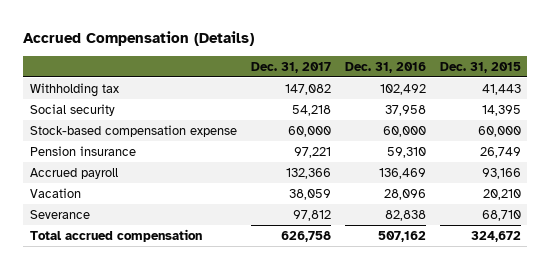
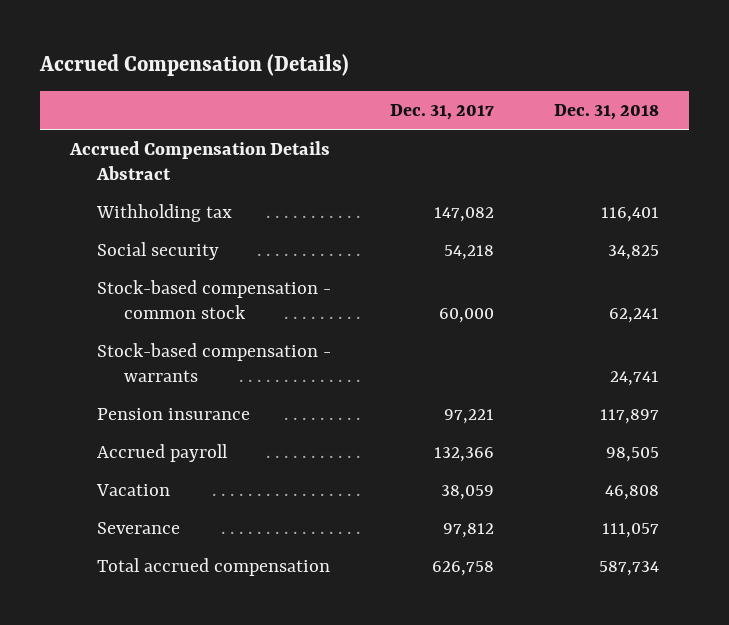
[344,61,426,73] Dec. 31, 2016 -> none
[439,61,521,73] Dec. 31, 2015 -> none
none -> [554,104,660,121] Dec. 31, 2018
none -> [68,140,330,180] Accrued Compensation Details Abstract
[30,124,238,137] Stock-based compensation expense -> [96,279,331,319] Stock-based compensation - common stock
none -> [96,342,331,382] Stock-based compensation - warrants

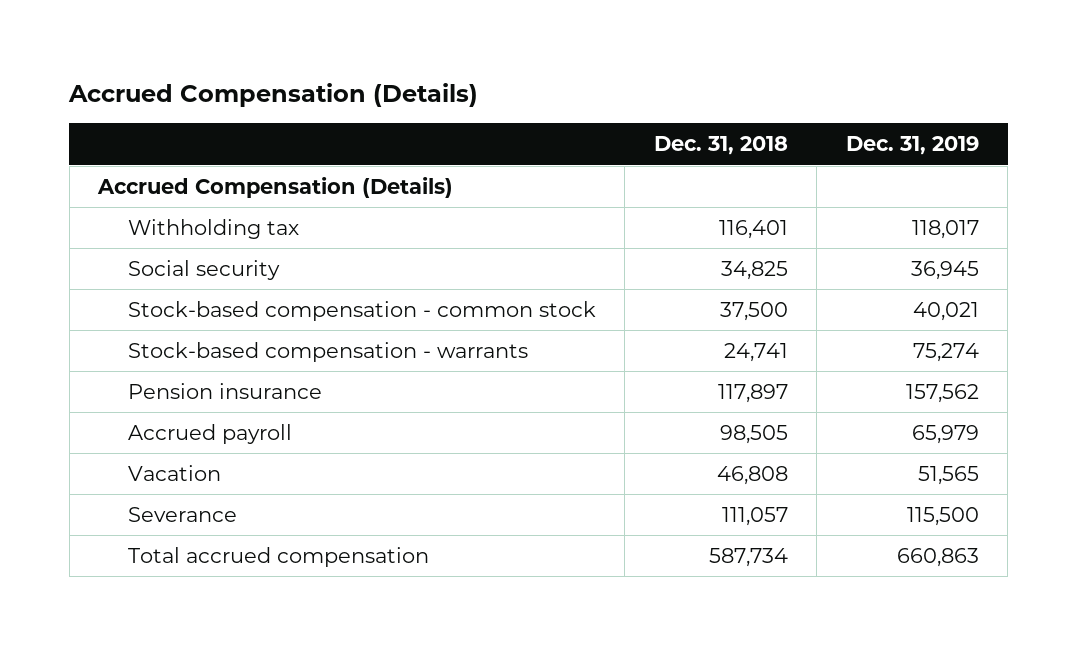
[390,104,495,121] Dec. 31, 2017 -> none
none -> [845,136,979,156] Dec. 31, 2019
[68,140,330,180] Accrued Compensation Details Abstract -> [97,177,454,199] Accrued Compensation (Details)
[609,307,660,323] 62,241 -> [719,302,788,322] 37,500

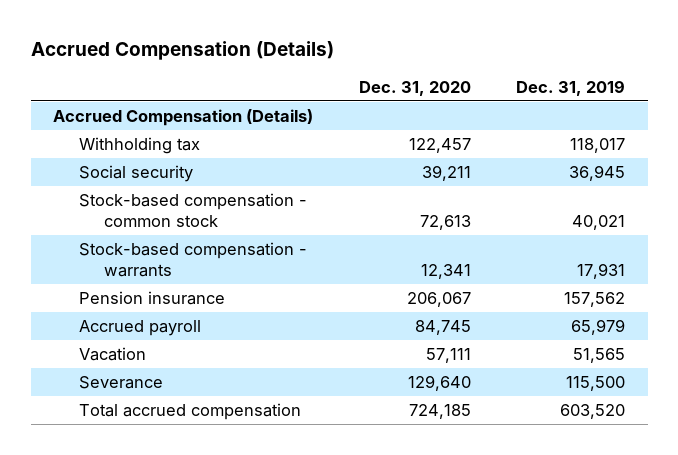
[653,136,788,156] Dec. 31, 2018 -> none
none -> [358,80,471,96] Dec. 31, 2020
[912,343,979,363] 75,274 -> [576,262,625,279] 17,931
[896,548,979,568] 660,863 -> [559,404,625,420] 603,520

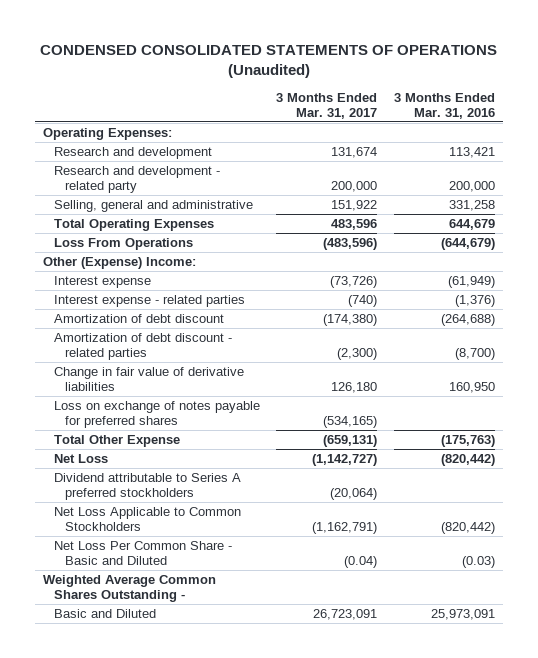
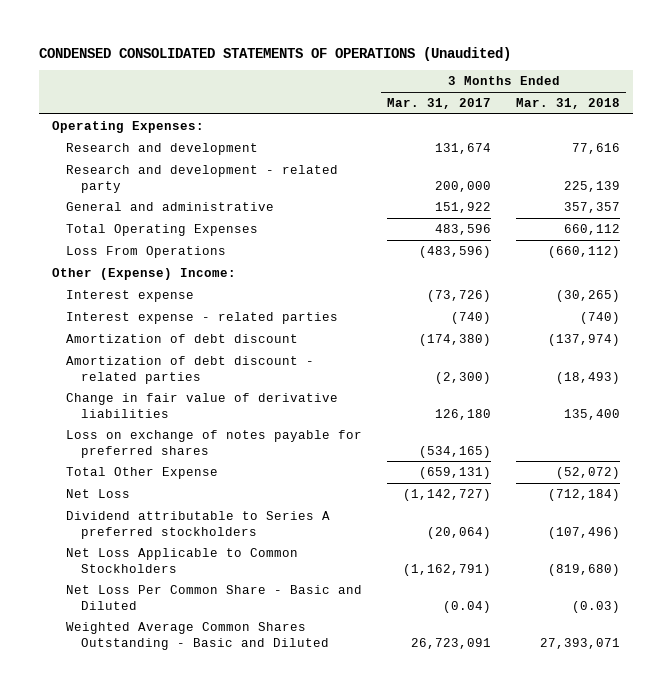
[393,92,495,119] 3 Months Ended Mar. 31, 2016 -> none
none -> [516,97,621,109] Mar. 31, 2018
[54,199,254,212] Selling, general and administrative -> [66,201,275,211] General and administrative
[43,574,217,602] Weighted Average Common Shares Outstanding - -> none
[54,608,157,618] Basic and Diluted -> [66,621,329,650] Weighted Average Common Shares Outstanding - Basic and Diluted

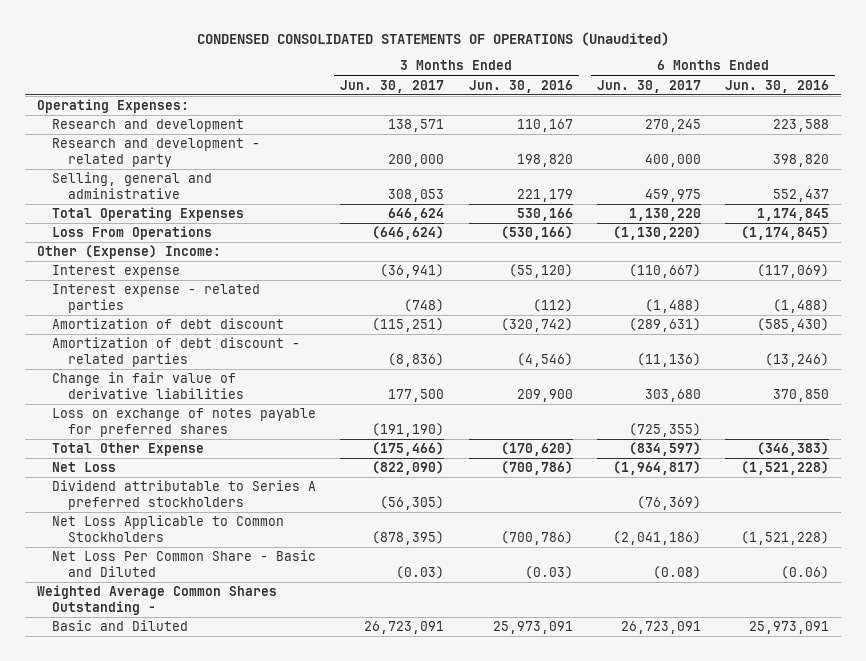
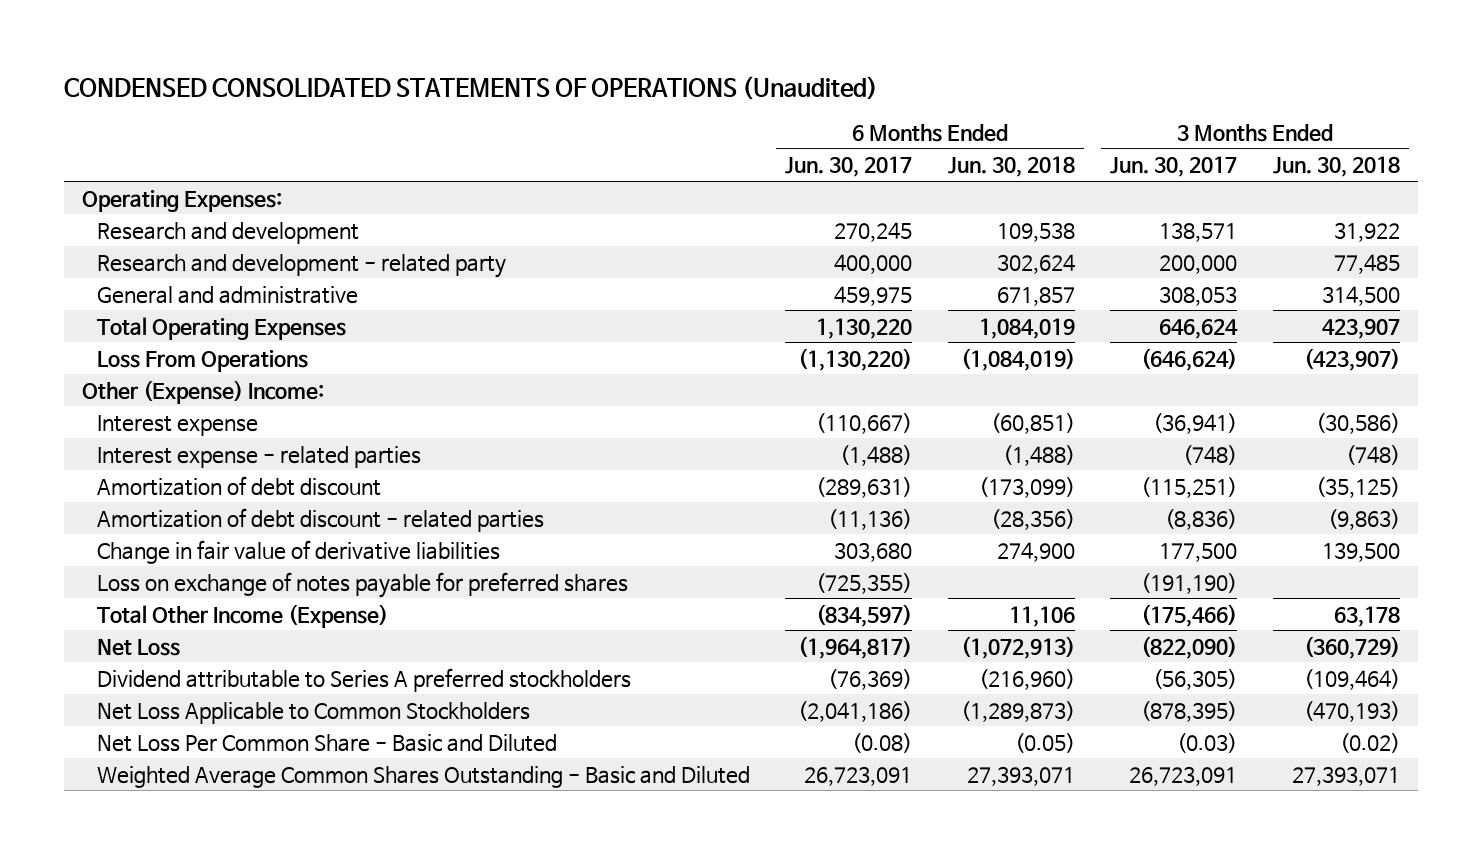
[468,79,573,93] Jun. 30, 2016 -> none
[724,79,829,93] Jun. 30, 2016 -> none
none -> [947,156,1075,178] Jun. 30, 2018
none -> [1272,156,1400,178] Jun. 30, 2018
[52,172,213,199] Selling, general and administrative -> [96,285,358,304] General and administrative
[52,443,205,457] Total Other Expense -> [96,603,388,628] Total Other Income (Expense)
[36,585,277,615] Weighted Average Common Shares Outstanding - -> none
[52,620,189,632] Basic and Diluted -> [96,765,750,788] Weighted Average Common Shares Outstanding - Basic and Diluted

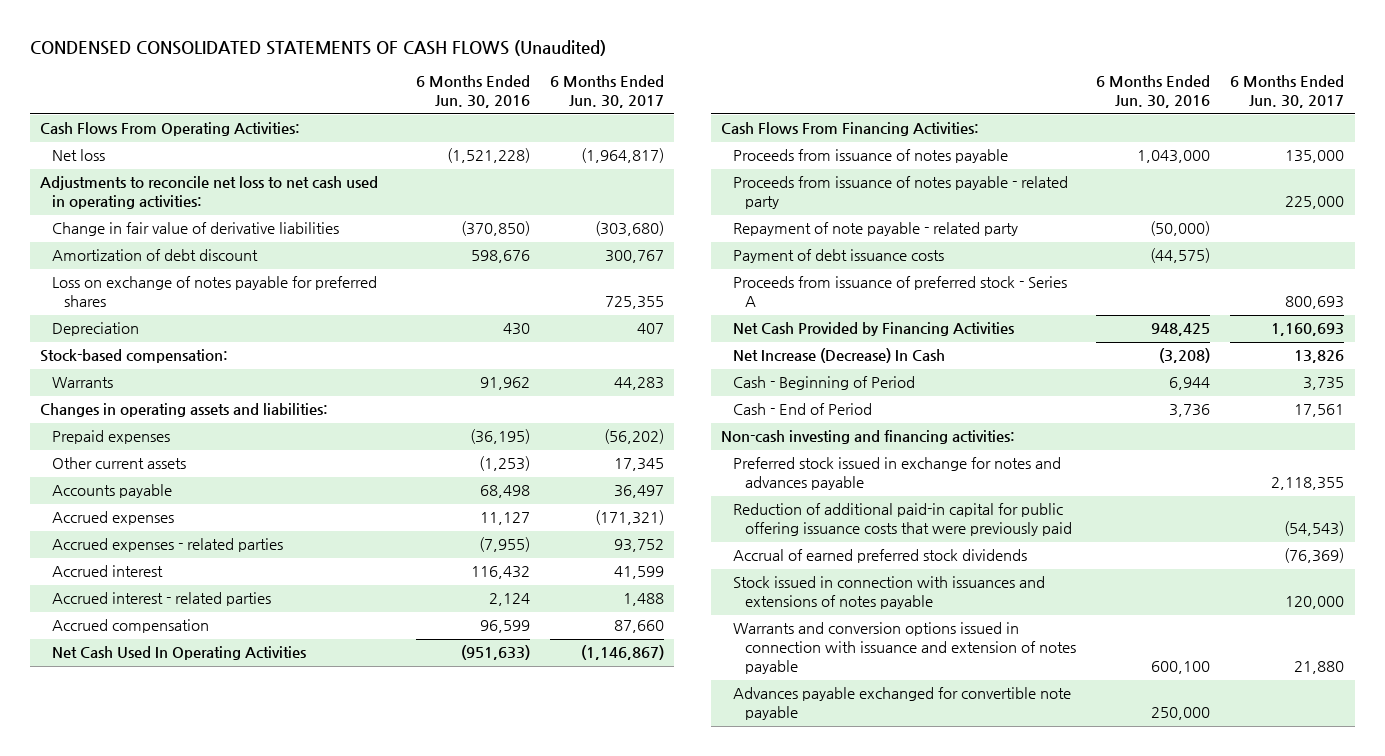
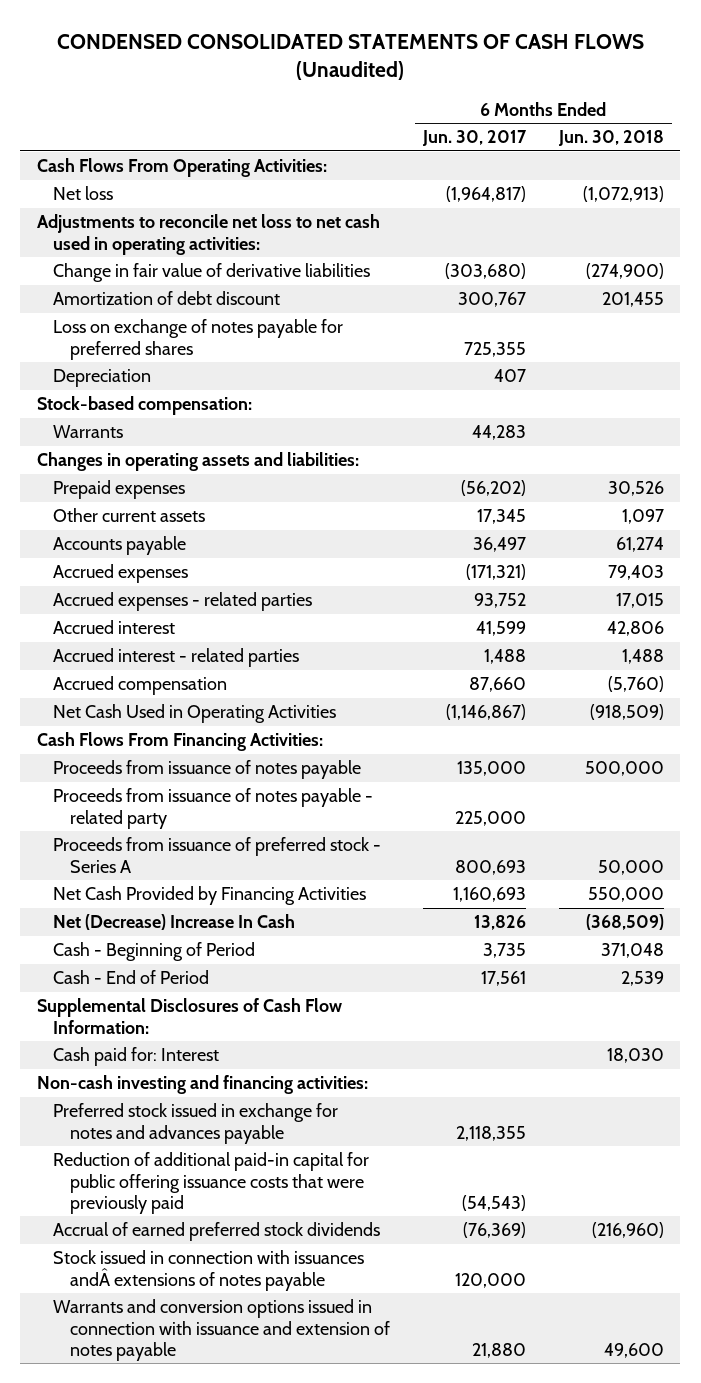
[415,75,530,109] 6 Months Ended Jun. 30, 2016 -> none
none -> [557,130,664,147] Jun. 30, 2018
[52,646,307,661] Net Cash Used In Operating Activities -> [53,704,337,724] Net Cash Used in Operating Activities
[732,222,1018,237] Repayment of note payable - related party -> none
[732,249,944,264] Payment of debt issuance costs -> none
[732,348,945,364] Net Increase (Decrease) In Cash -> [53,914,296,931] Net (Decrease) Increase In Cash
none -> [36,998,342,1034] Supplemental Disclosures of Cash Flow Information:
none -> [53,1047,220,1067] Cash paid for: Interest
[732,576,1045,610] Stock issued in connection with issuances and extensions of notes payable -> [53,1250,365,1291] Stock issued in connection with issuances andÂ extensions of notes payable
[732,687,1071,721] Advances payable exchanged for convertible note payable -> none

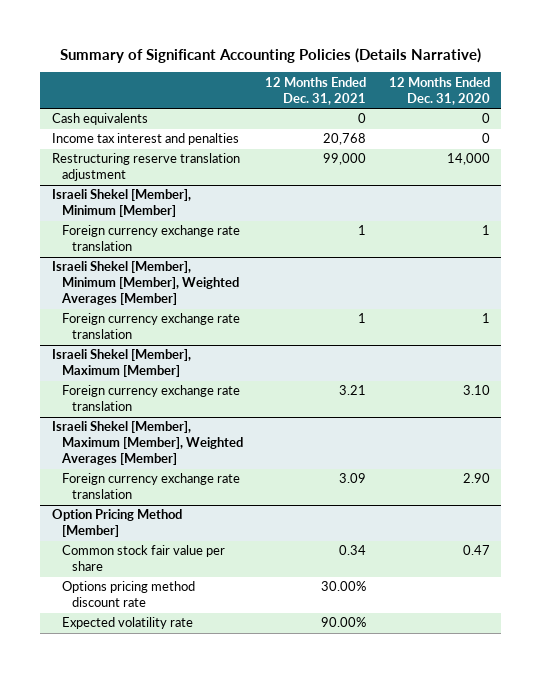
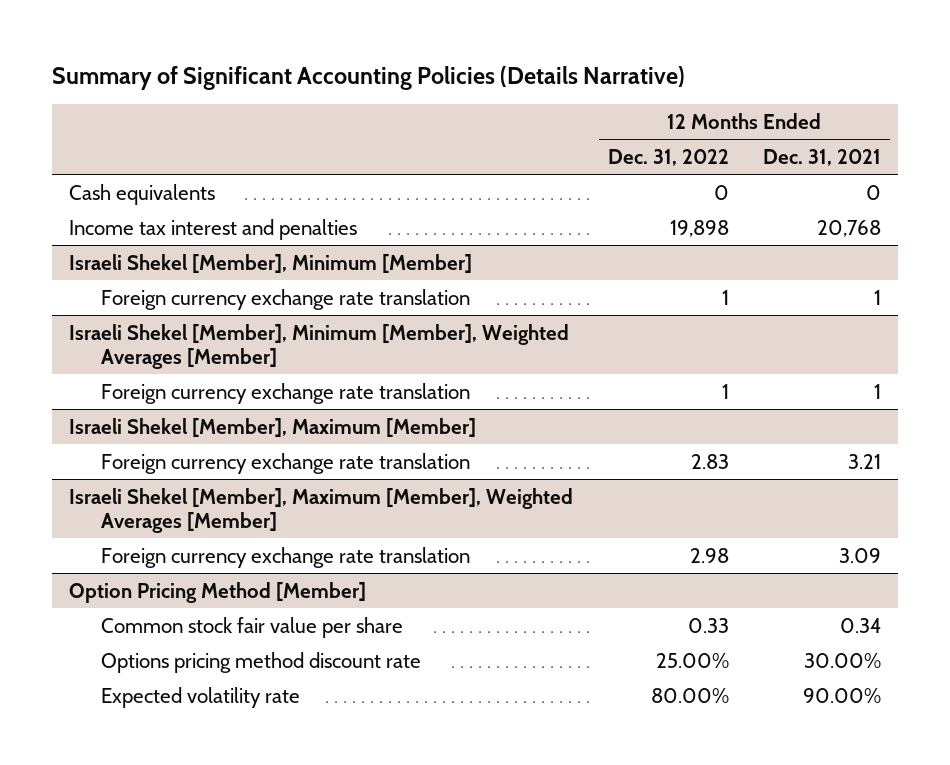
[388,76,490,105] 12 Months Ended Dec. 31, 2020 -> none
none -> [607,148,729,166] Dec. 31, 2022
[51,153,240,182] Restructuring reserve translation adjustment -> none

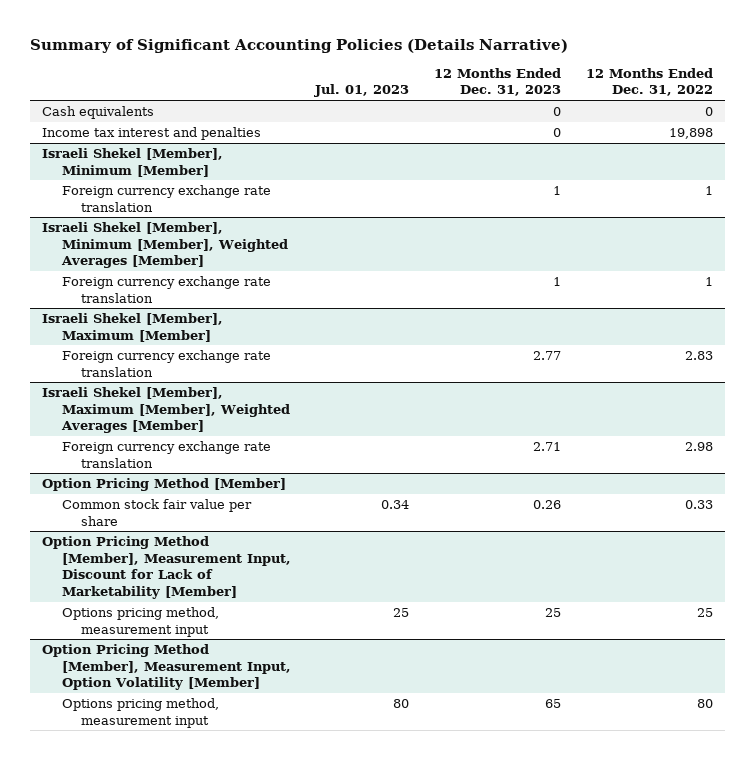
[762,148,881,166] Dec. 31, 2021 -> none
none -> [314,84,410,98] Jul. 01, 2023
none -> [434,67,562,97] 12 Months Ended Dec. 31, 2023
[101,651,422,673] Options pricing method discount rate -> none
[101,686,301,708] Expected volatility rate -> none
none -> [42,536,291,599] Option Pricing Method [Member], Measurement Input, Discount for Lack of Marketability [Member]
none -> [61,607,219,637] Options pricing method, measurement input
none -> [42,644,291,691] Option Pricing Method [Member], Measurement Input, Option Volatility [Member]
none -> [61,698,219,728] Options pricing method, measurement input

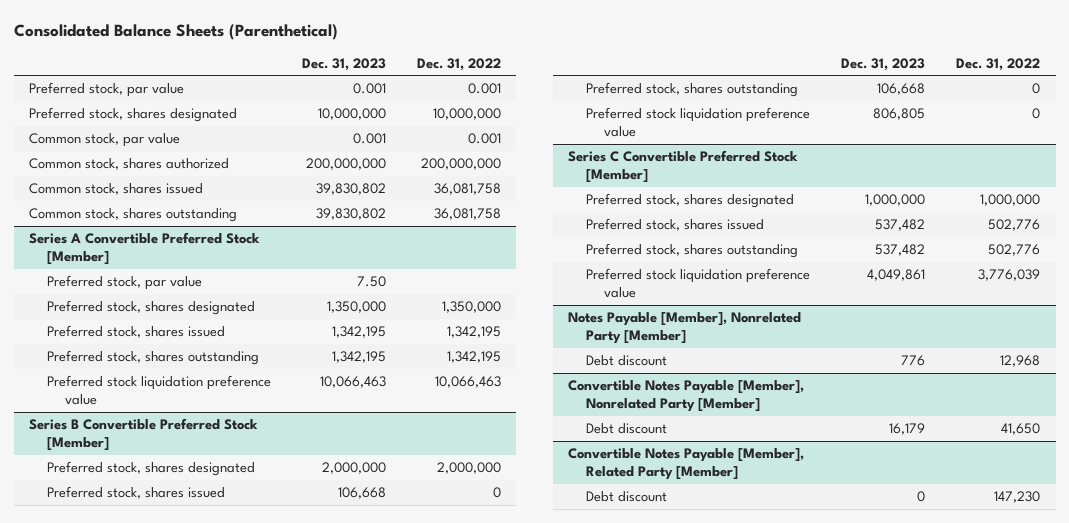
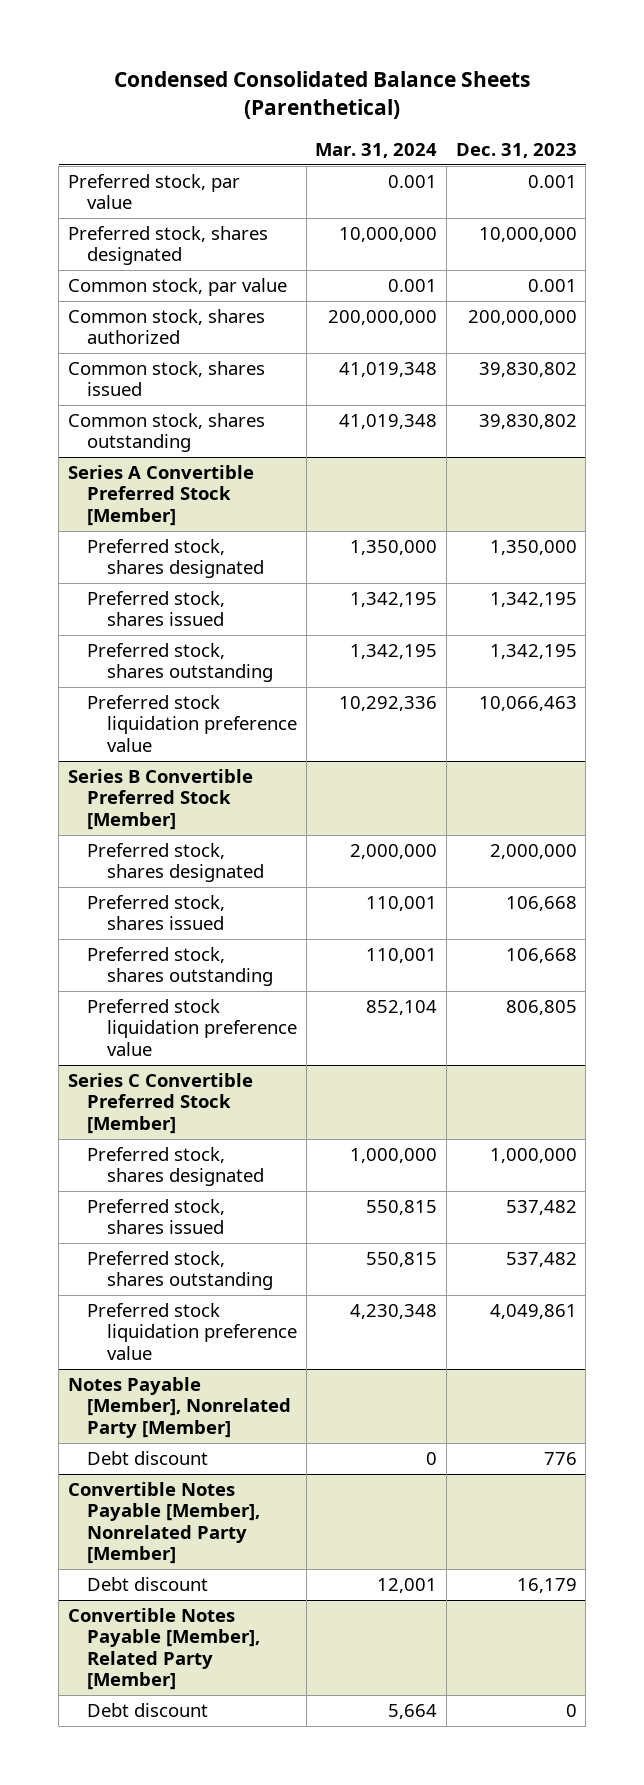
[13,24,338,41] Consolidated Balance Sheets (Parenthetical) -> [114,70,531,120] Condensed Consolidated Balance Sheets (Parenthetical)
[416,57,501,71] Dec. 31, 2022 -> none
none -> [315,142,438,158] Mar. 31, 2024
[46,275,202,291] Preferred stock, par value -> none

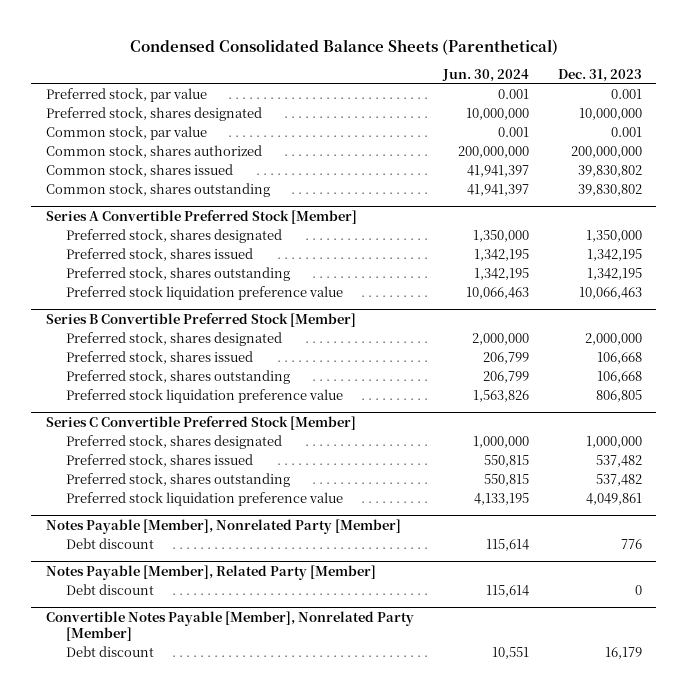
[315,142,438,158] Mar. 31, 2024 -> none
none -> [441,69,529,83] Jun. 30, 2024
none -> [45,565,376,581] Notes Payable [Member], Related Party [Member]
none -> [66,584,155,596] Debt discount
[67,1608,261,1691] Convertible Notes Payable [Member], Related Party [Member] -> none
[87,1703,209,1718] Debt discount -> none

